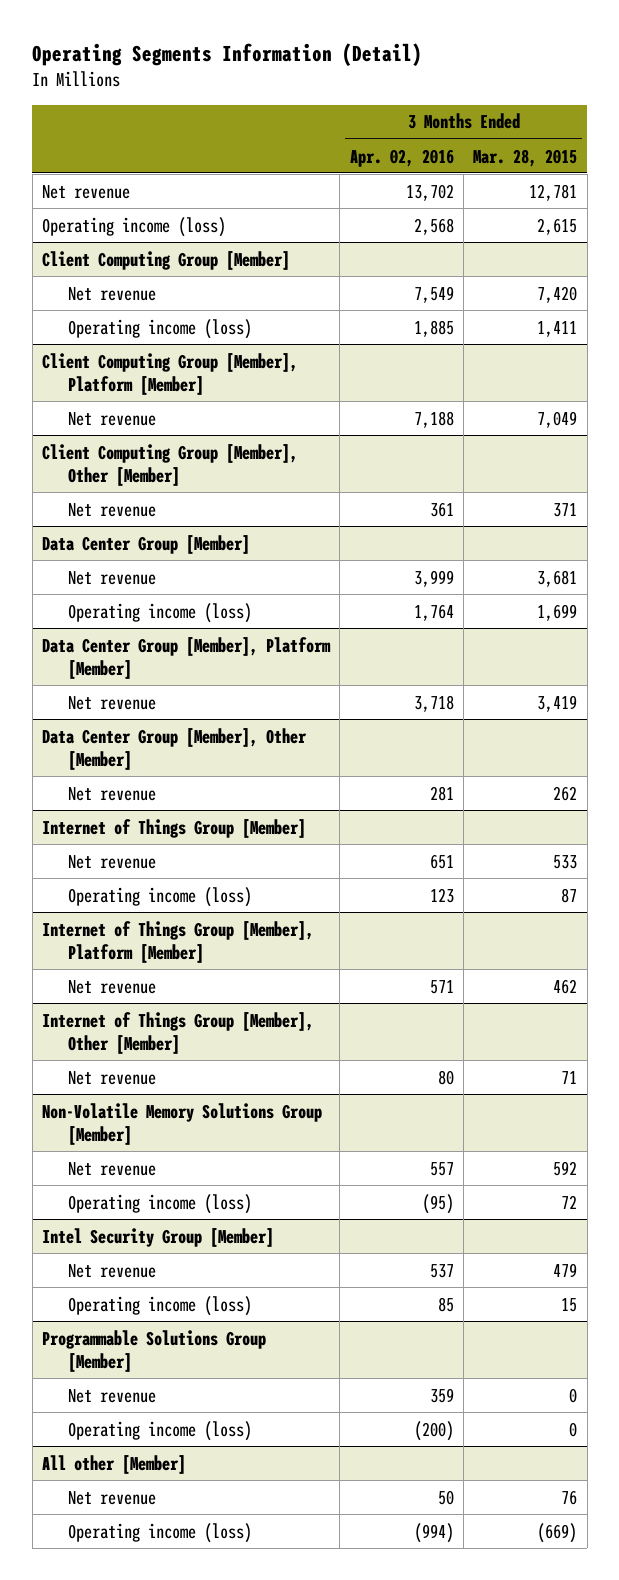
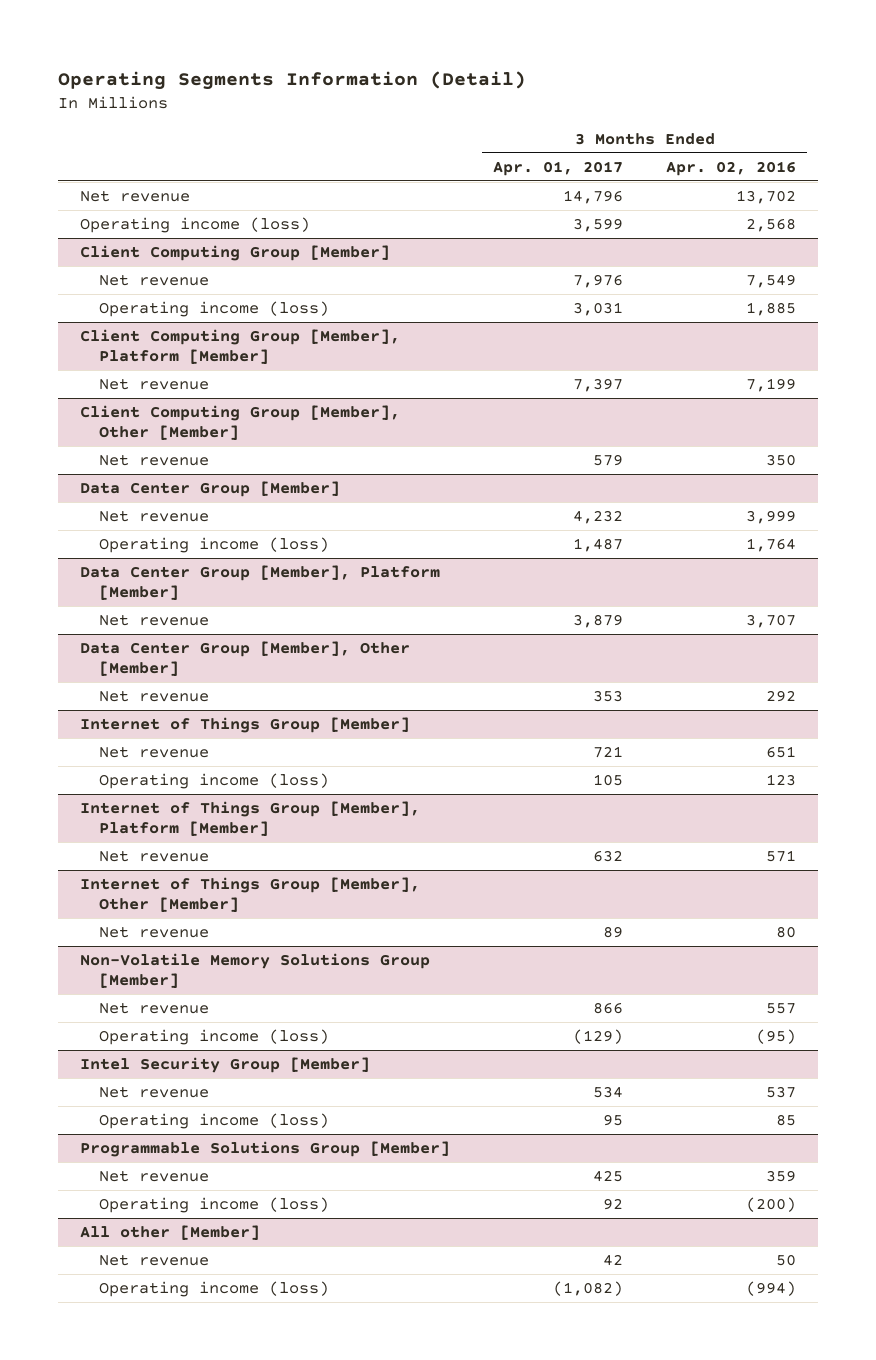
[473,148,578,167] Mar. 28, 2015 -> none
none -> [492,160,623,176] Apr. 01, 2017
[413,410,454,428] 7,188 -> [746,377,797,392] 7,199
[429,501,454,517] 361 -> [766,453,797,466] 350
[413,694,454,712] 3,718 -> [746,613,797,628] 3,707
[429,785,454,801] 281 -> [766,689,797,702] 292

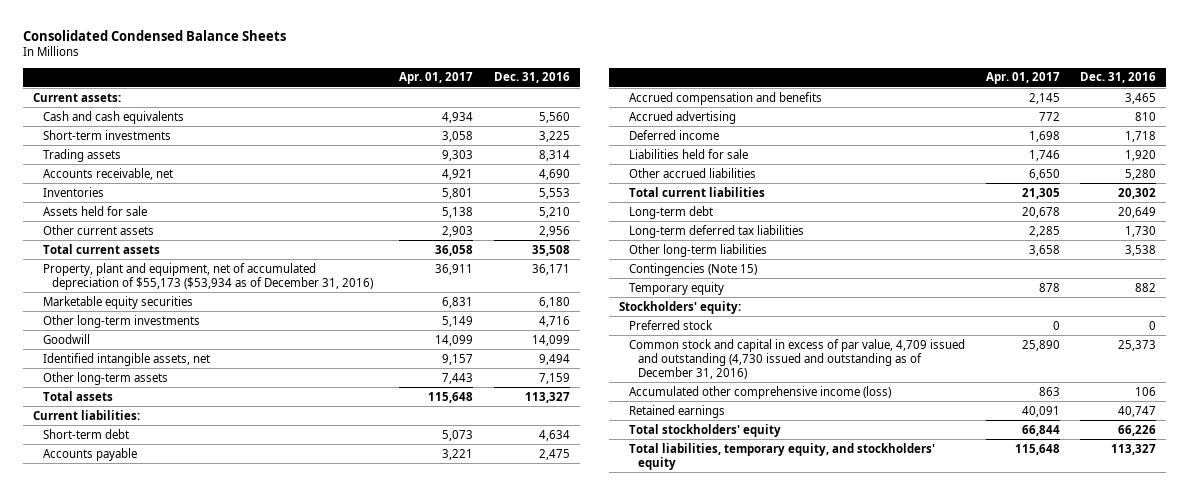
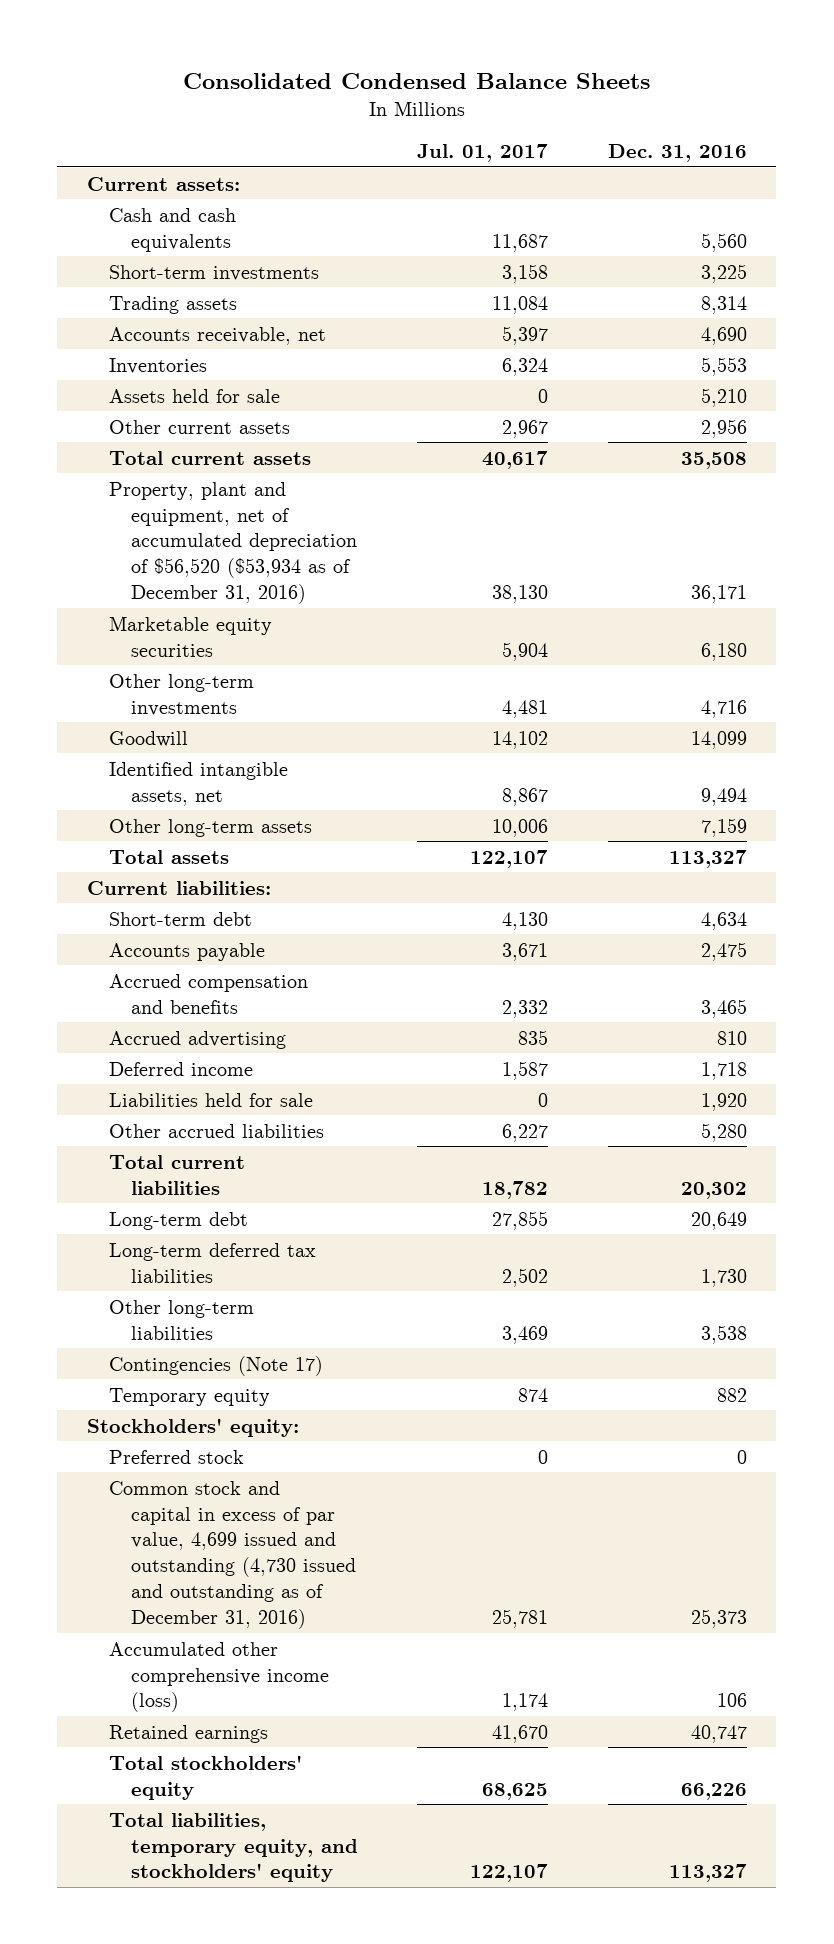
[399,72,474,85] Apr. 01, 2017 -> none
none -> [417,144,549,163] Jul. 01, 2017
[42,262,374,290] Property, plant and equipment, net of accumulated depreciation of $55,173 ($53,934 as of December 31, 2016) -> [109,481,357,605] Property, plant and equipment, net of accumulated depreciation of $56,520 ($53,934 as of December 31, 2016)
[628,262,757,276] Contingencies (Note 15) -> [109,1355,324,1376] Contingencies (Note 17)
[628,338,965,379] Common stock and capital in excess of par value, 4,709 issued and outstanding (4,730 issued and outstanding as of December 31, 2016) -> [109,1480,356,1630] Common stock and capital in excess of par value, 4,699 issued and outstanding (4,730 issued and outstanding as of December 31, 2016)

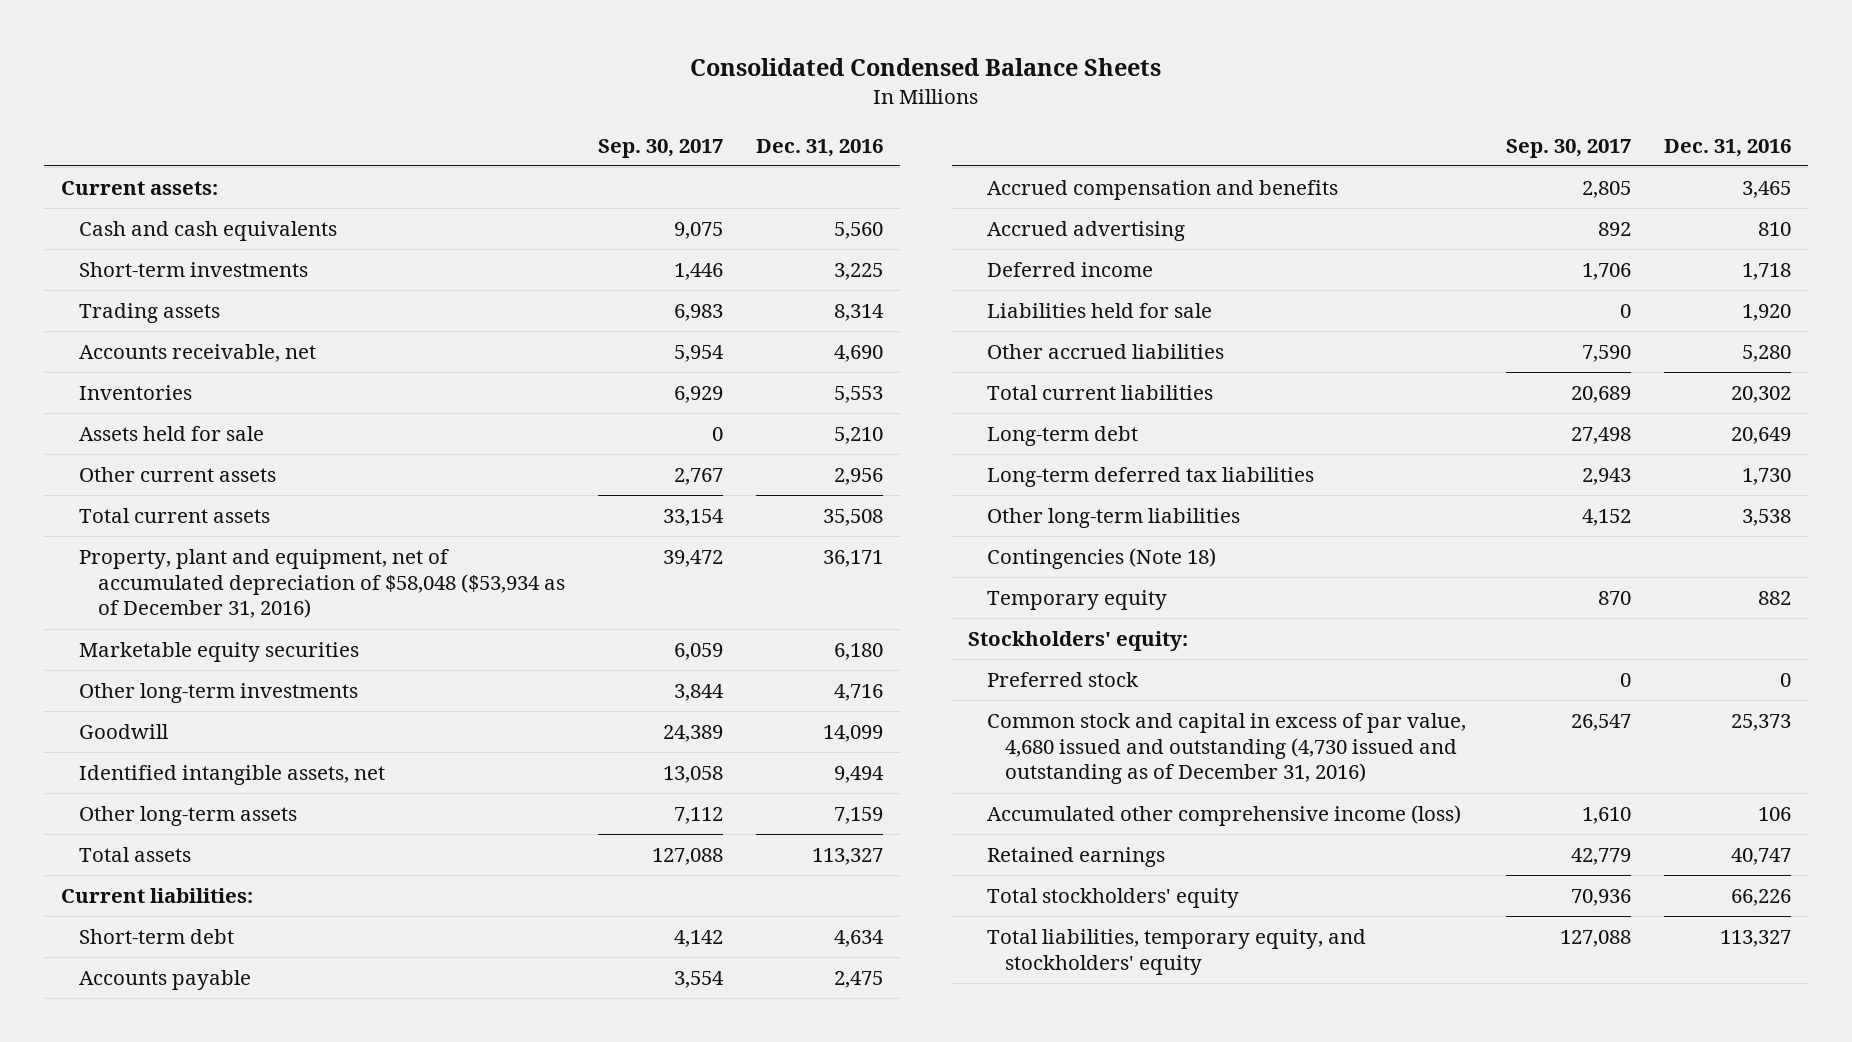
[417,144,549,163] Jul. 01, 2017 -> none
none -> [598,138,724,158] Sep. 30, 2017
[109,481,357,605] Property, plant and equipment, net of accumulated depreciation of $56,520 ($53,934 as of December 31, 2016) -> [79,549,565,619] Property, plant and equipment, net of accumulated depreciation of $58,048 ($53,934 as of December 31, 2016)
[109,1355,324,1376] Contingencies (Note 17) -> [986,548,1216,570] Contingencies (Note 18)
[109,1480,356,1630] Common stock and capital in excess of par value, 4,699 issued and outstanding (4,730 issued and outstanding as of December 31, 2016) -> [986,713,1466,785] Common stock and capital in excess of par value, 4,680 issued and outstanding (4,730 issued and outstanding as of December 31, 2016)

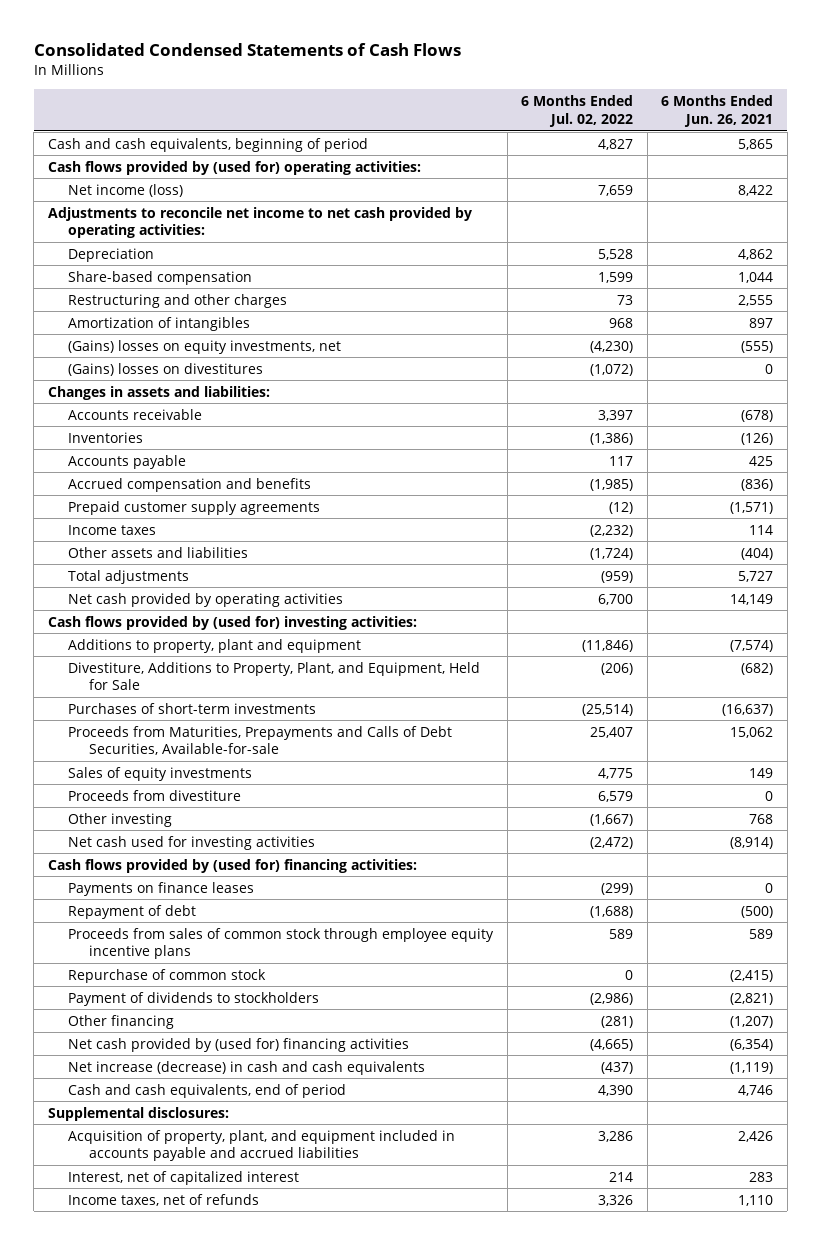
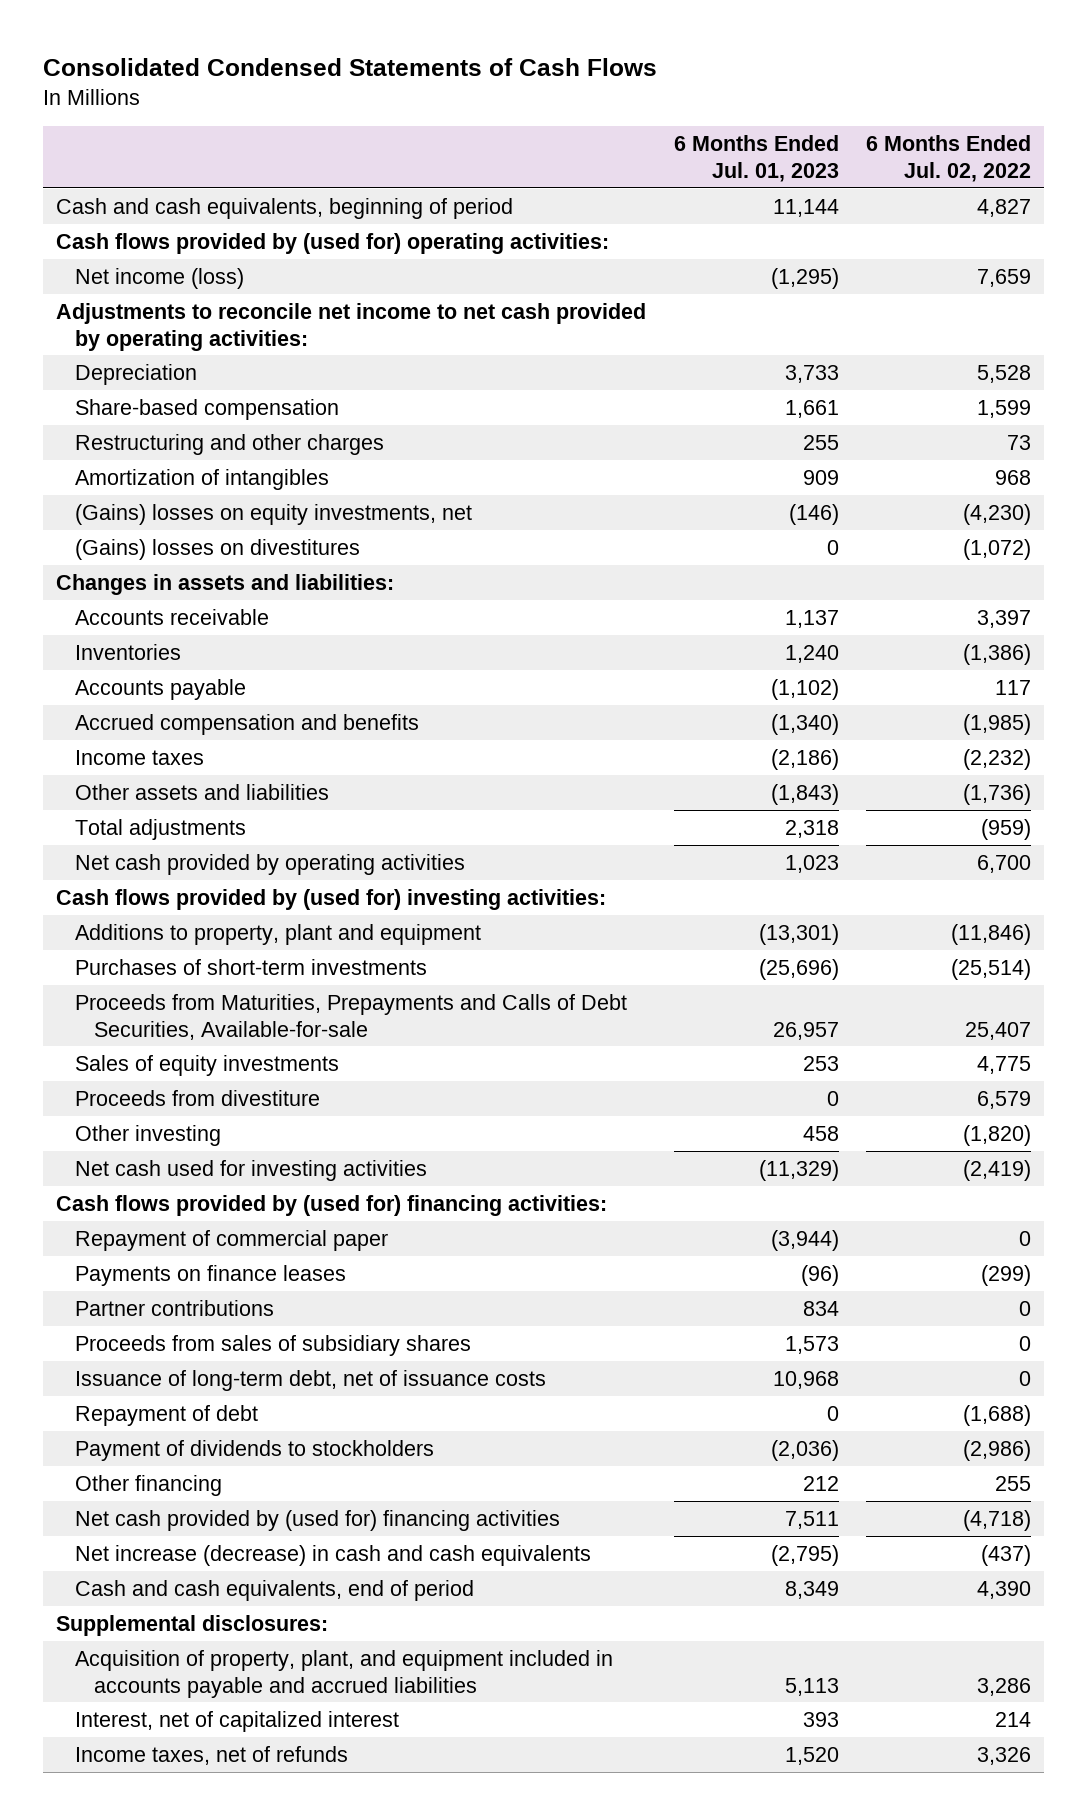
[661,95,774,127] 6 Months Ended Jun. 26, 2021 -> none
none -> [673,135,839,182] 6 Months Ended Jul. 01, 2023
[68,500,321,515] Prepaid customer supply agreements -> none
[590,547,634,560] (1,724) -> [962,783,1031,805] (1,736)
[68,661,481,691] Divestiture, Additions to Property, Plant, and Equipment, Held for Sale -> none
[590,813,634,826] (1,667) -> [962,1124,1031,1146] (1,820)
[590,836,634,849] (2,472) -> [962,1159,1031,1181] (2,419)
none -> [74,1229,388,1251] Repayment of commercial paper
none -> [74,1299,274,1316] Partner contributions
none -> [74,1334,471,1356] Proceeds from sales of subsidiary shares
none -> [74,1369,546,1391] Issuance of long-term debt, net of issuance costs
[68,927,495,960] Proceeds from sales of common stock through employee equity incentive plans -> none
[68,968,267,983] Repurchase of common stock -> none
[601,1015,634,1028] (281) -> [994,1475,1031,1491] 255
[590,1038,634,1051] (4,665) -> [962,1509,1031,1531] (4,718)

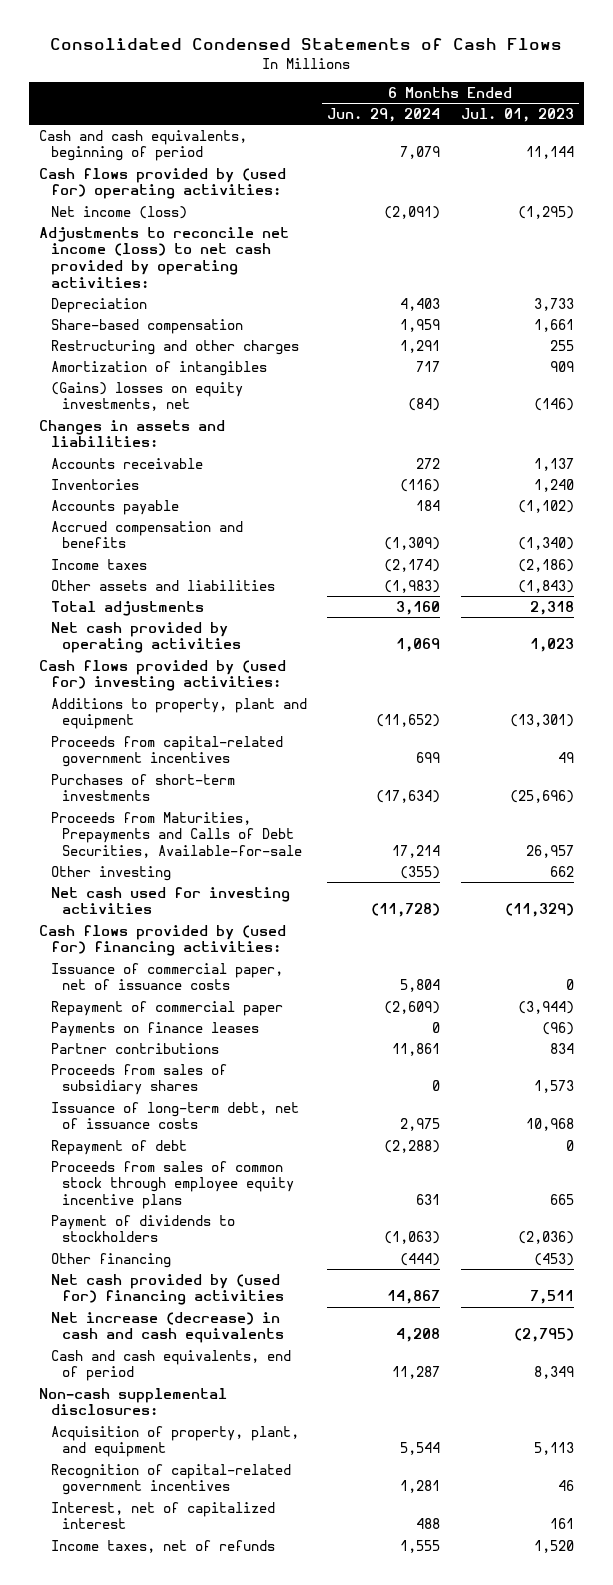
[865,135,1031,182] 6 Months Ended Jul. 02, 2022 -> none
none -> [327,107,441,122] Jun. 29, 2024
[56,302,647,351] Adjustments to reconcile net income to net cash provided by operating activities: -> [39,226,290,288] Adjustments to reconcile net income (loss) to net cash provided by operating activities:
[74,538,360,560] (Gains) losses on divestitures -> none
none -> [50,735,283,768] Proceeds from capital-related government incentives
[74,1054,339,1076] Sales of equity investments -> none
[74,1089,320,1106] Proceeds from divestiture -> none
[802,1125,839,1141] 458 -> [549,865,574,877] 662
none -> [50,962,283,991] Issuance of commercial paper, net of issuance costs
none -> [50,1160,295,1209] Proceeds from sales of common stock through employee equity incentive plans
[802,1475,839,1491] 212 -> [533,1252,574,1266] (453)
[56,1614,329,1636] Supplemental disclosures: -> [39,1387,228,1416] Non-cash supplemental disclosures:
[74,1649,613,1698] Acquisition of property, plant, and equipment included in accounts payable and accrued liabilities -> [50,1425,299,1458] Acquisition of property, plant, and equipment
none -> [50,1463,291,1496] Recognition of capital-related government incentives
[802,1711,839,1727] 393 -> [549,1518,574,1530] 161

